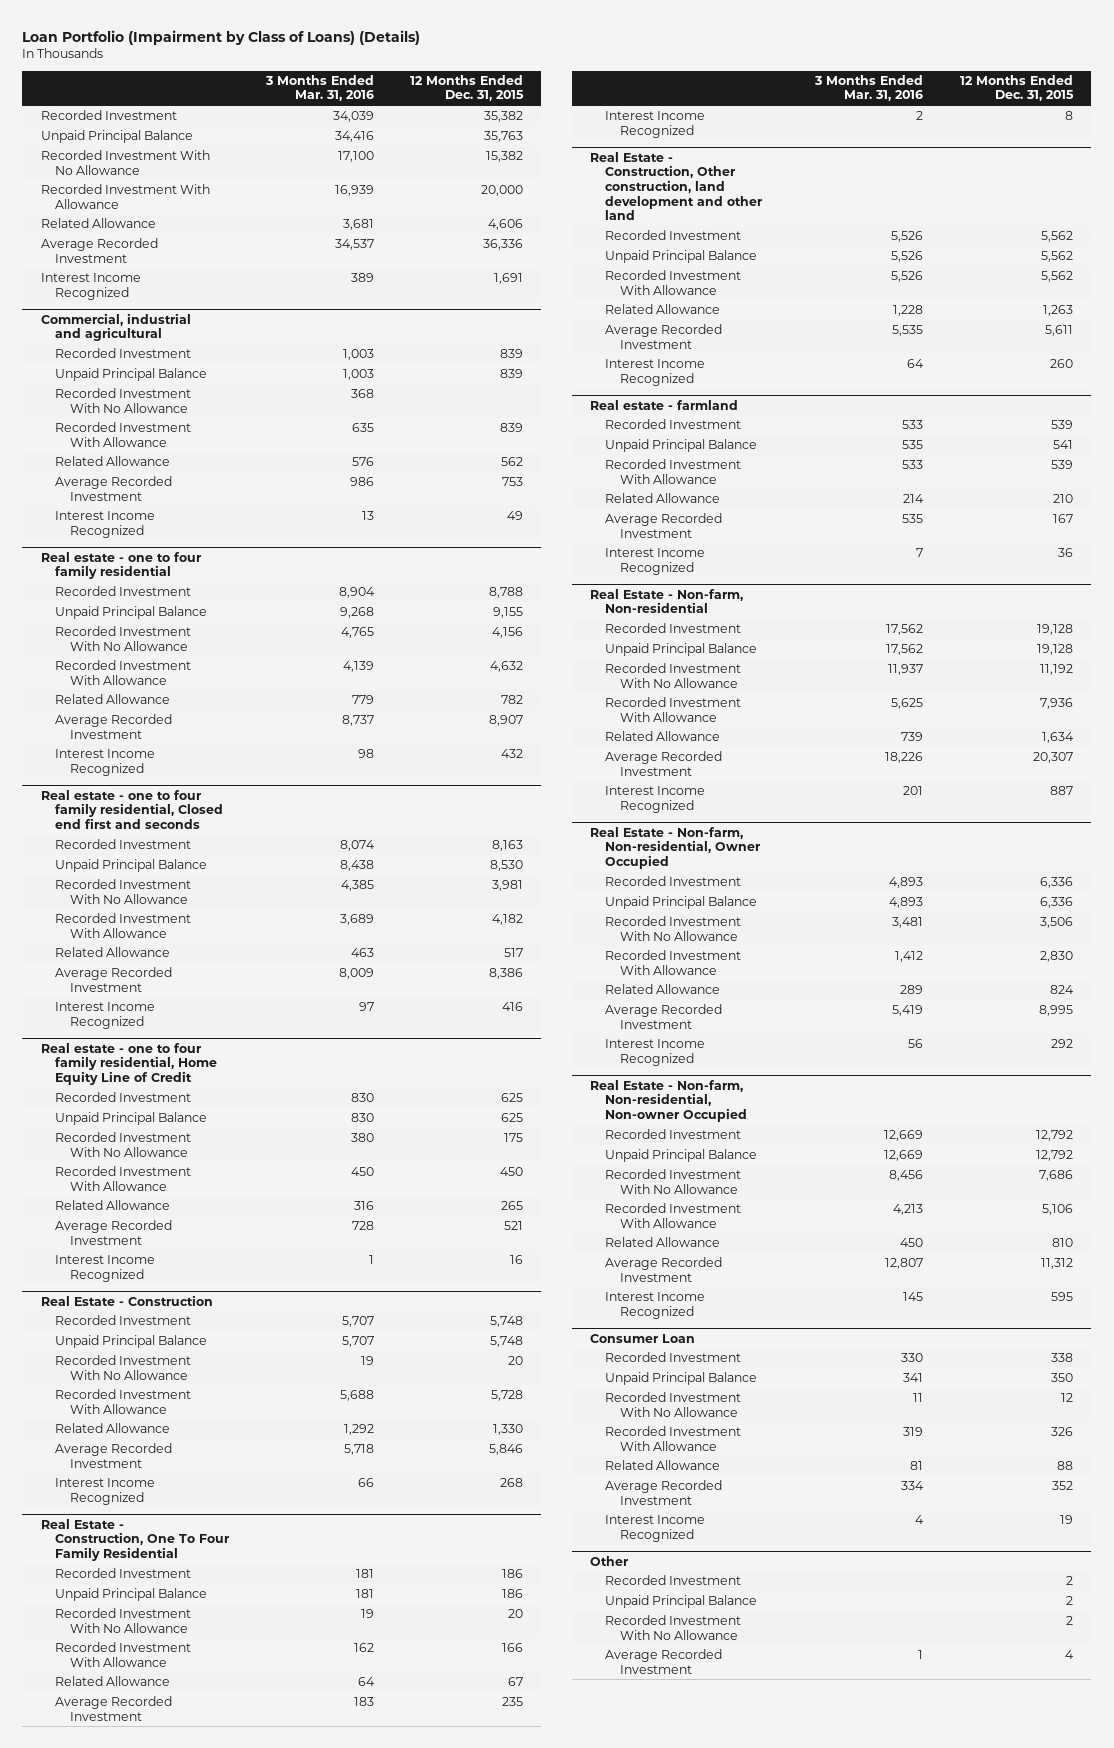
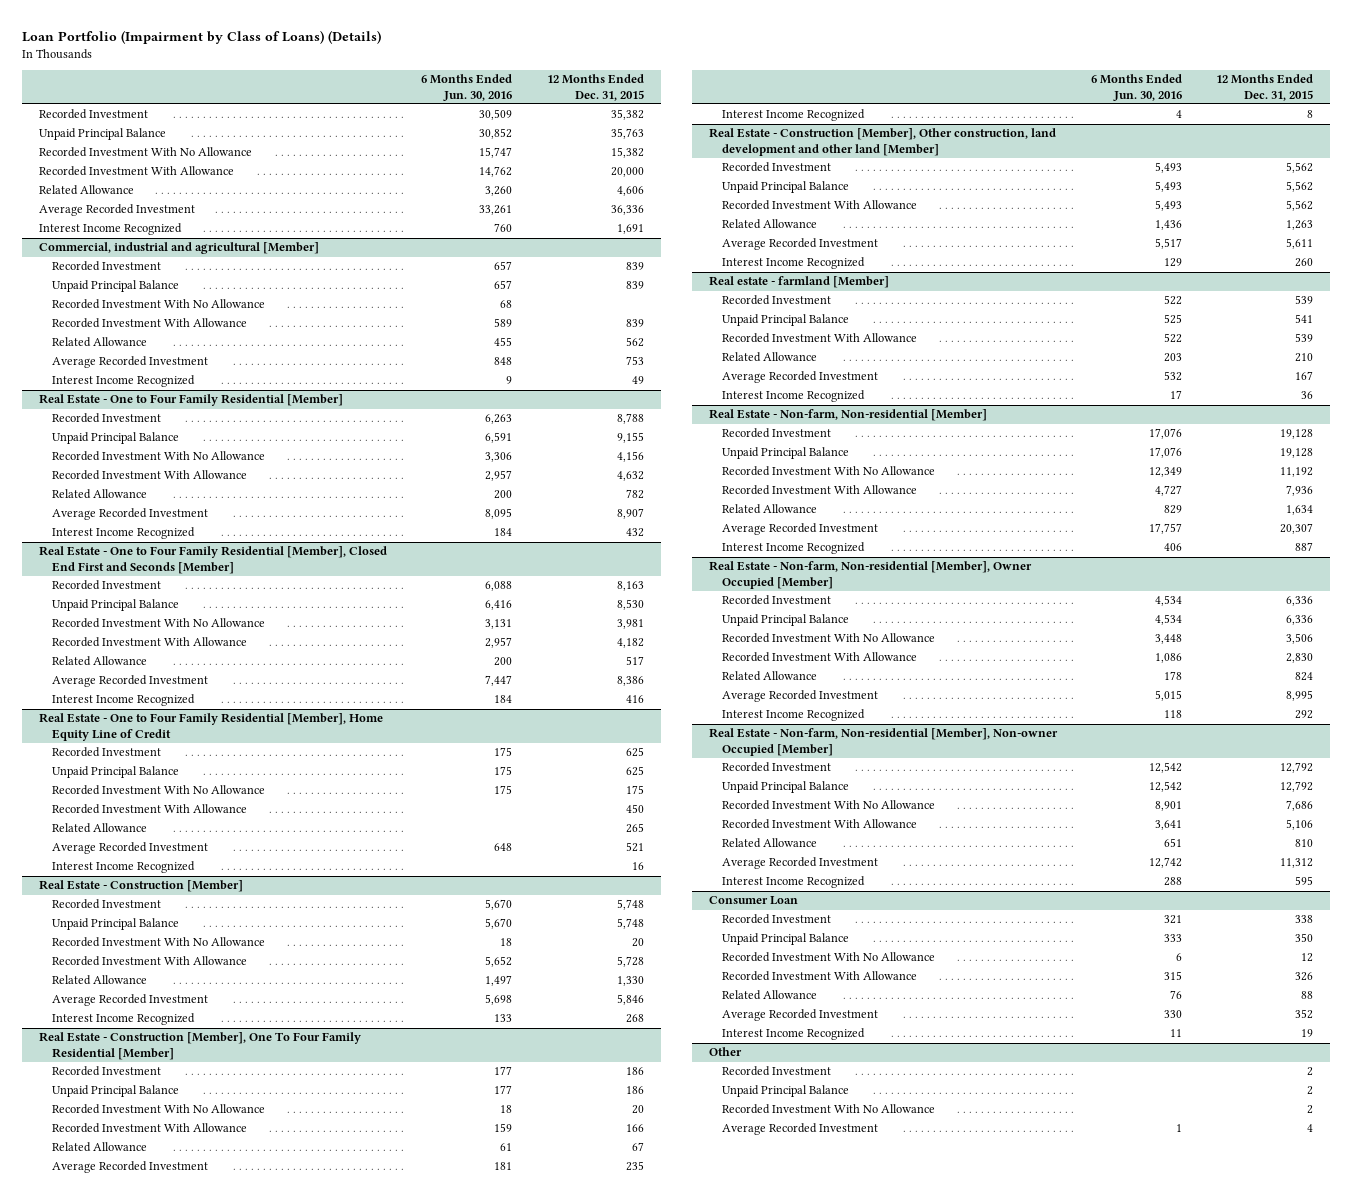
[264,74,374,102] 3 Months Ended Mar. 31, 2016 -> none
none -> [421,74,513,101] 6 Months Ended Jun. 30, 2016
[40,312,191,342] Commercial, industrial and agricultural -> [39,242,320,255] Commercial, industrial and agricultural [Member]
[40,551,202,580] Real estate - one to four family residential -> [39,394,344,407] Real Estate - One to Four Family Residential [Member]
[40,789,224,829] Real estate - one to four family residential, Closed end first and seconds -> [39,546,388,574] Real Estate - One to Four Family Residential [Member], Closed End First and Seconds [Member]
[40,1042,218,1085] Real estate - one to four family residential, Home Equity Line of Credit -> [39,713,384,741] Real Estate - One to Four Family Residential [Member], Home Equity Line of Credit
[40,1294,213,1306] Real Estate - Construction -> [39,880,244,893] Real Estate - Construction [Member]
[40,1518,231,1561] Real Estate - Construction, One To Four Family Residential -> [39,1032,362,1060] Real Estate - Construction [Member], One To Four Family Residential [Member]
[590,151,764,221] Real Estate - Construction, Other construction, land development and other land -> [708,128,1056,156] Real Estate - Construction [Member], Other construction, land development and other land [Member]
[590,399,739,410] Real estate - farmland -> [708,276,889,289] Real estate - farmland [Member]
[590,588,744,614] Real Estate - Non-farm, Non-residential -> [708,409,987,422] Real Estate - Non-farm, Non-residential [Member]
[590,826,762,869] Real Estate - Non-farm, Non-residential, Owner Occupied -> [708,561,1032,589] Real Estate - Non-farm, Non-residential [Member], Owner Occupied [Member]
[590,1079,748,1122] Real Estate - Non-farm, Non-residential, Non-owner Occupied -> [708,728,1058,756] Real Estate - Non-farm, Non-residential [Member], Non-owner Occupied [Member]

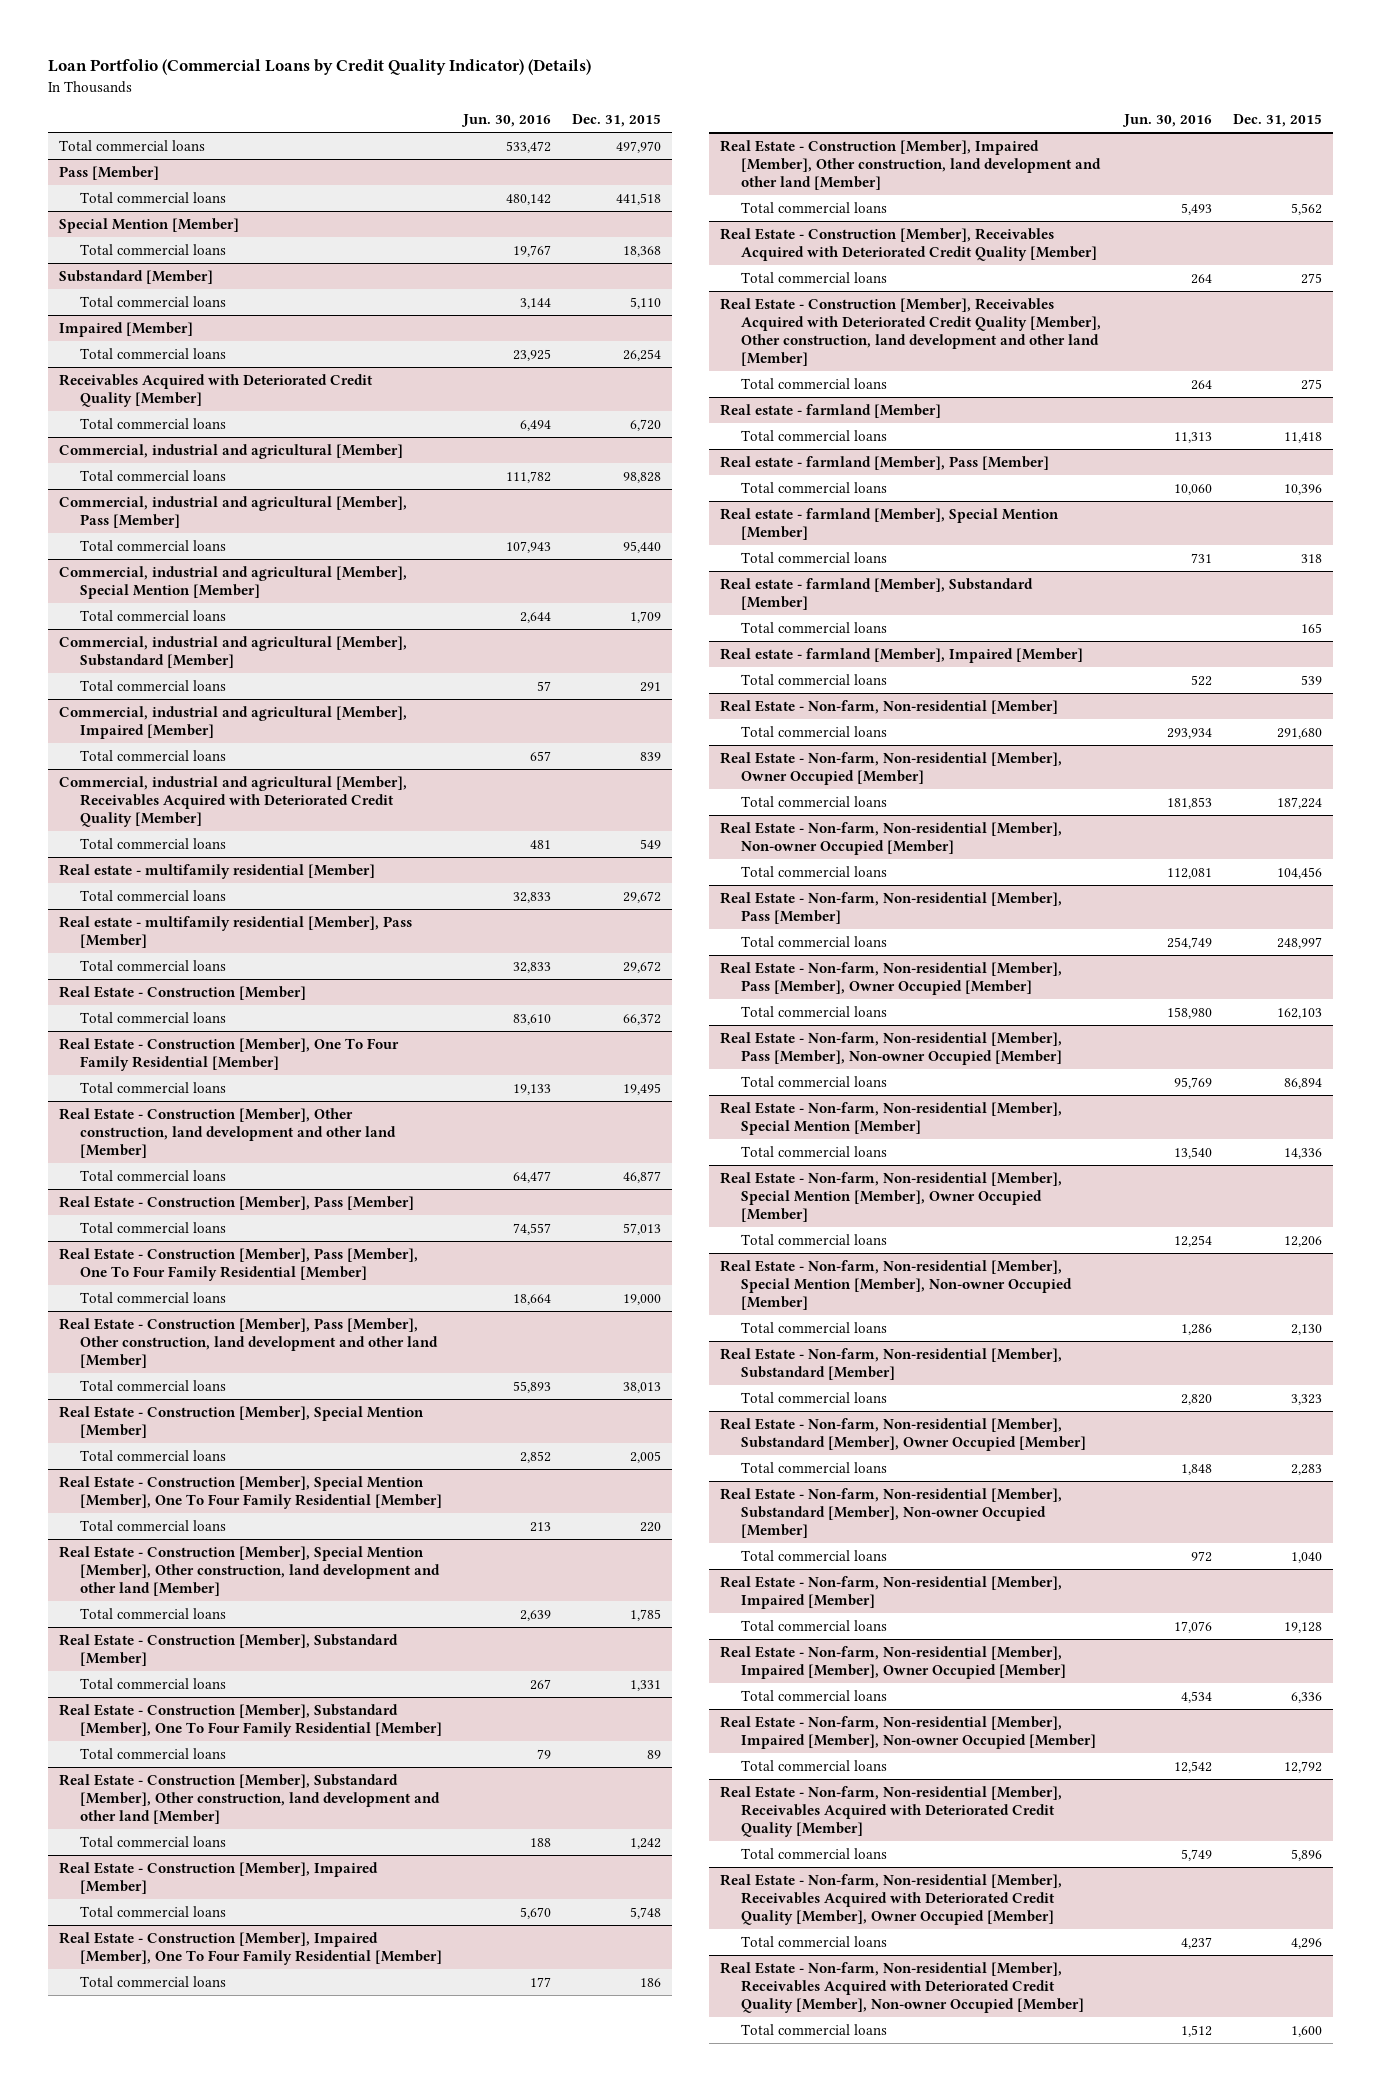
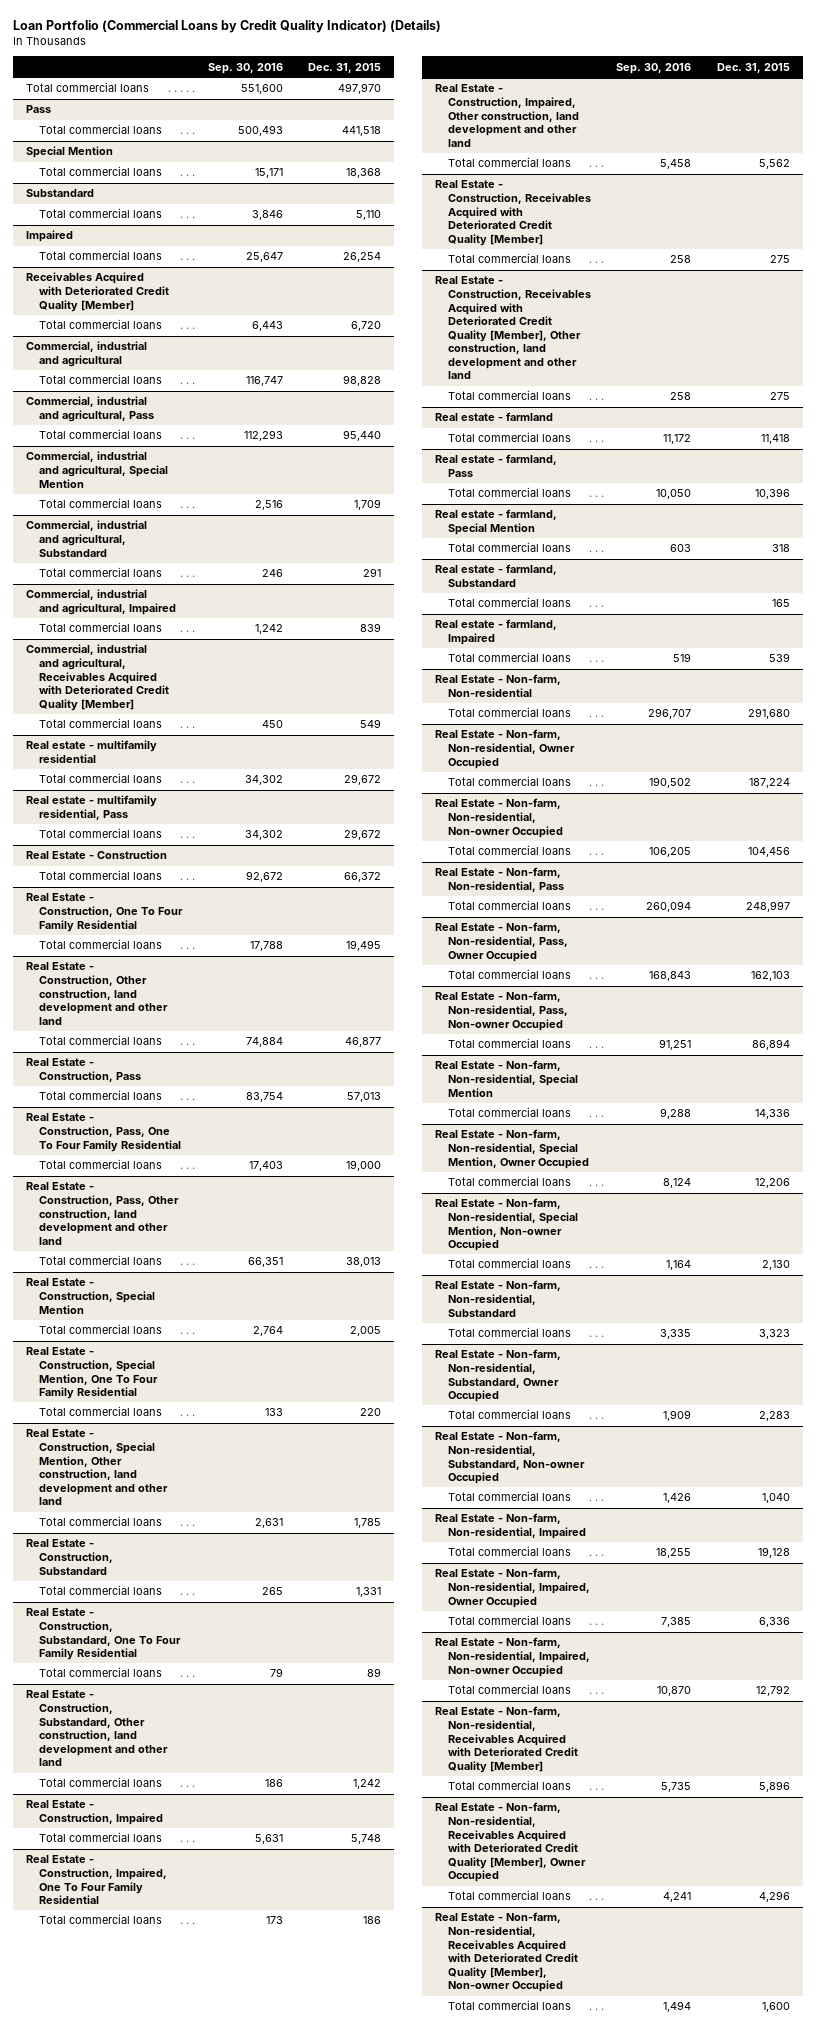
[461,114,552,128] Jun. 30, 2016 -> none
none -> [207,62,283,74] Sep. 30, 2016
[58,165,159,180] Pass [Member] -> [25,105,51,114] Pass
[58,217,239,233] Special Mention [Member] -> [25,146,113,159] Special Mention
[58,269,213,284] Substandard [Member] -> [25,189,94,198] Substandard
[58,321,193,337] Impaired [Member] -> [25,230,73,243] Impaired
[58,443,403,459] Commercial, industrial and agricultural [Member] -> [25,341,147,368] Commercial, industrial and agricultural
[58,495,407,528] Commercial, industrial and agricultural [Member], Pass [Member] -> [25,396,154,423] Commercial, industrial and agricultural, Pass
[58,565,407,599] Commercial, industrial and agricultural [Member], Special Mention [Member] -> [25,451,168,488] Commercial, industrial and agricultural, Special Mention
[58,635,407,668] Commercial, industrial and agricultural [Member], Substandard [Member] -> [25,520,147,557] Commercial, industrial and agricultural, Substandard
[58,705,407,739] Commercial, industrial and agricultural [Member], Impaired [Member] -> [25,589,176,616] Commercial, industrial and agricultural, Impaired
[58,775,407,828] Commercial, industrial and agricultural [Member], Receivables Acquired with Deteriorated Credit Quality [Member] -> [25,644,169,711] Commercial, industrial and agricultural, Receivables Acquired with Deteriorated Credit Quality [Member]
[58,863,375,879] Real estate - multifamily residential [Member] -> [25,740,157,764] Real estate - multifamily residential
[58,915,412,948] Real estate - multifamily residential [Member], Pass [Member] -> [25,795,157,821] Real estate - multifamily residential, Pass
[58,985,306,1000] Real Estate - Construction [Member] -> [25,850,167,860] Real Estate - Construction
[58,1037,399,1071] Real Estate - Construction [Member], One To Four Family Residential [Member] -> [25,893,183,932] Real Estate - Construction, One To Four Family Residential
[58,1107,397,1159] Real Estate - Construction [Member], Other construction, land development and other land [Member] -> [25,962,168,1025] Real Estate - Construction, Other construction, land development and other land
[58,1195,414,1210] Real Estate - Construction [Member], Pass [Member] -> [25,1058,141,1083] Real Estate - Construction, Pass
[58,1247,418,1281] Real Estate - Construction [Member], Pass [Member], One To Four Family Residential [Member] -> [25,1113,181,1152] Real Estate - Construction, Pass, One To Four Family Residential
[58,1317,439,1369] Real Estate - Construction [Member], Pass [Member], Other construction, land development and other land [Member] -> [25,1182,179,1245] Real Estate - Construction, Pass, Other construction, land development and other land
[58,1405,424,1438] Real Estate - Construction [Member], Special Mention [Member] -> [25,1278,155,1314] Real Estate - Construction, Special Mention
[58,1475,443,1509] Real Estate - Construction [Member], Special Mention [Member], One To Four Family Residential [Member] -> [25,1347,158,1400] Real Estate - Construction, Special Mention, One To Four Family Residential
[58,1545,441,1597] Real Estate - Construction [Member], Special Mention [Member], Other construction, land development and other land [Member] -> [25,1429,168,1506] Real Estate - Construction, Special Mention, Other construction, land development and other land
[58,1633,398,1666] Real Estate - Construction [Member], Substandard [Member] -> [25,1539,113,1575] Real Estate - Construction, Substandard
[58,1703,443,1737] Real Estate - Construction [Member], Substandard [Member], One To Four Family Residential [Member] -> [25,1608,181,1661] Real Estate - Construction, Substandard, One To Four Family Residential
[58,1773,441,1825] Real Estate - Construction [Member], Substandard [Member], Other construction, land development and other land [Member] -> [25,1690,168,1767] Real Estate - Construction, Substandard, Other construction, land development and other land
[58,1861,378,1894] Real Estate - Construction [Member], Impaired [Member] -> [25,1800,163,1826] Real Estate - Construction, Impaired
[58,1931,443,1965] Real Estate - Construction [Member], Impaired [Member], One To Four Family Residential [Member] -> [25,1855,167,1905] Real Estate - Construction, Impaired, One To Four Family Residential
[719,139,1102,191] Real Estate - Construction [Member], Impaired [Member], Other construction, land development and other land [Member] -> [434,84,579,147] Real Estate - Construction, Impaired, Other construction, land development and other land
[719,227,1098,261] Real Estate - Construction [Member], Receivables Acquired with Deteriorated Credit Quality [Member] -> [434,180,591,246] Real Estate - Construction, Receivables Acquired with Deteriorated Credit Quality [Member]
[719,297,1102,367] Real Estate - Construction [Member], Receivables Acquired with Deteriorated Credit Quality [Member], Other construction, land development and other land [Member] -> [434,276,591,380] Real Estate - Construction, Receivables Acquired with Deteriorated Credit Quality [Member], Other construction, land development and other land
[719,403,941,418] Real estate - farmland [Member] -> [434,412,553,422] Real estate - farmland
[719,455,1049,470] Real estate - farmland [Member], Pass [Member] -> [434,454,557,478] Real estate - farmland, Pass
[719,507,1059,540] Real estate - farmland [Member], Special Mention [Member] -> [434,509,557,536] Real estate - farmland, Special Mention
[719,577,1033,610] Real estate - farmland [Member], Substandard [Member] -> [434,564,557,588] Real estate - farmland, Substandard
[719,647,1083,663] Real estate - farmland [Member], Impaired [Member] -> [434,619,557,646] Real estate - farmland, Impaired
[719,699,1058,714] Real Estate - Non-farm, Non-residential [Member] -> [434,674,561,698] Real Estate - Non-farm, Non-residential
[719,751,1062,785] Real Estate - Non-farm, Non-residential [Member], Owner Occupied [Member] -> [434,729,575,769] Real Estate - Non-farm, Non-residential, Owner Occupied
[719,821,1062,855] Real Estate - Non-farm, Non-residential [Member], Non-owner Occupied [Member] -> [434,798,563,838] Real Estate - Non-farm, Non-residential, Non-owner Occupied
[719,891,1062,924] Real Estate - Non-farm, Non-residential [Member], Pass [Member] -> [434,867,564,893] Real Estate - Non-farm, Non-residential, Pass
[719,961,1062,995] Real Estate - Non-farm, Non-residential [Member], Pass [Member], Owner Occupied [Member] -> [434,922,568,962] Real Estate - Non-farm, Non-residential, Pass, Owner Occupied
[719,1031,1063,1065] Real Estate - Non-farm, Non-residential [Member], Pass [Member], Non-owner Occupied [Member] -> [434,991,568,1031] Real Estate - Non-farm, Non-residential, Pass, Non-owner Occupied
[719,1101,1062,1135] Real Estate - Non-farm, Non-residential [Member], Special Mention [Member] -> [434,1060,578,1097] Real Estate - Non-farm, Non-residential, Special Mention
[719,1171,1062,1223] Real Estate - Non-farm, Non-residential [Member], Special Mention [Member], Owner Occupied [Member] -> [434,1129,589,1169] Real Estate - Non-farm, Non-residential, Special Mention, Owner Occupied
[719,1259,1073,1311] Real Estate - Non-farm, Non-residential [Member], Special Mention [Member], Non-owner Occupied [Member] -> [434,1198,578,1252] Real Estate - Non-farm, Non-residential, Special Mention, Non-owner Occupied
[719,1347,1062,1380] Real Estate - Non-farm, Non-residential [Member], Substandard [Member] -> [434,1280,561,1317] Real Estate - Non-farm, Non-residential, Substandard
[719,1417,1087,1451] Real Estate - Non-farm, Non-residential [Member], Substandard [Member], Owner Occupied [Member] -> [434,1349,561,1403] Real Estate - Non-farm, Non-residential, Substandard, Owner Occupied
[719,1487,1062,1539] Real Estate - Non-farm, Non-residential [Member], Substandard [Member], Non-owner Occupied [Member] -> [434,1431,585,1485] Real Estate - Non-farm, Non-residential, Substandard, Non-owner Occupied
[719,1575,1062,1609] Real Estate - Non-farm, Non-residential [Member], Impaired [Member] -> [434,1513,586,1540] Real Estate - Non-farm, Non-residential, Impaired
[719,1645,1067,1679] Real Estate - Non-farm, Non-residential [Member], Impaired [Member], Owner Occupied [Member] -> [434,1568,590,1608] Real Estate - Non-farm, Non-residential, Impaired, Owner Occupied
[719,1715,1097,1749] Real Estate - Non-farm, Non-residential [Member], Impaired [Member], Non-owner Occupied [Member] -> [434,1637,590,1677] Real Estate - Non-farm, Non-residential, Impaired, Non-owner Occupied
[719,1785,1062,1838] Real Estate - Non-farm, Non-residential [Member], Receivables Acquired with Deteriorated Credit Quality [Member] -> [434,1706,578,1773] Real Estate - Non-farm, Non-residential, Receivables Acquired with Deteriorated Credit Quality [Member]
[719,1873,1062,1926] Real Estate - Non-farm, Non-residential [Member], Receivables Acquired with Deteriorated Credit Quality [Member], Owner Occupied [Member] -> [434,1802,586,1883] Real Estate - Non-farm, Non-residential, Receivables Acquired with Deteriorated Credit Quality [Member], Owner Occupied
[719,1961,1085,2014] Real Estate - Non-farm, Non-residential [Member], Receivables Acquired with Deteriorated Credit Quality [Member], Non-owner Occupied [Member] -> [434,1912,578,1993] Real Estate - Non-farm, Non-residential, Receivables Acquired with Deteriorated Credit Quality [Member], Non-owner Occupied

